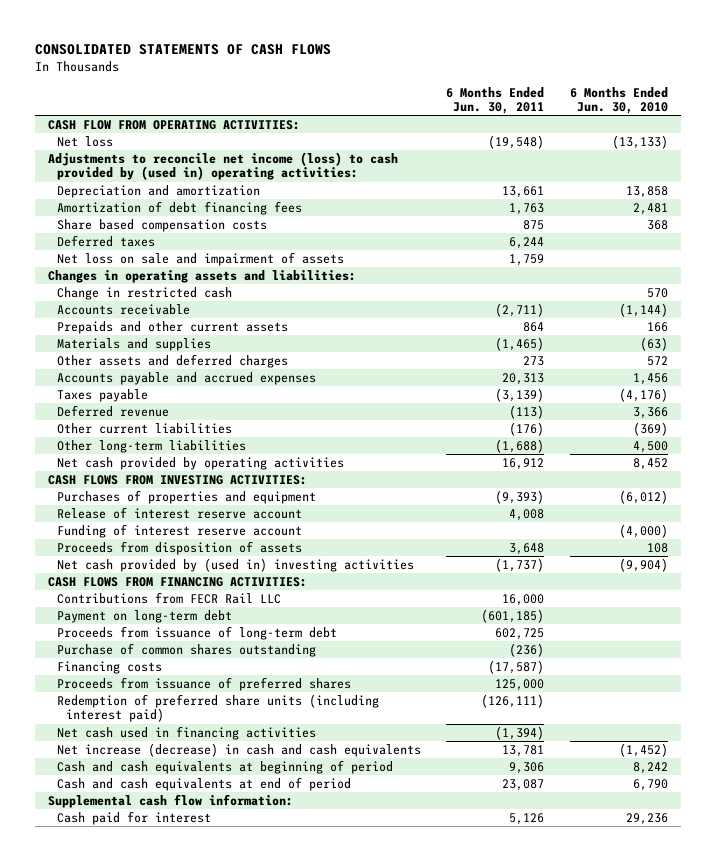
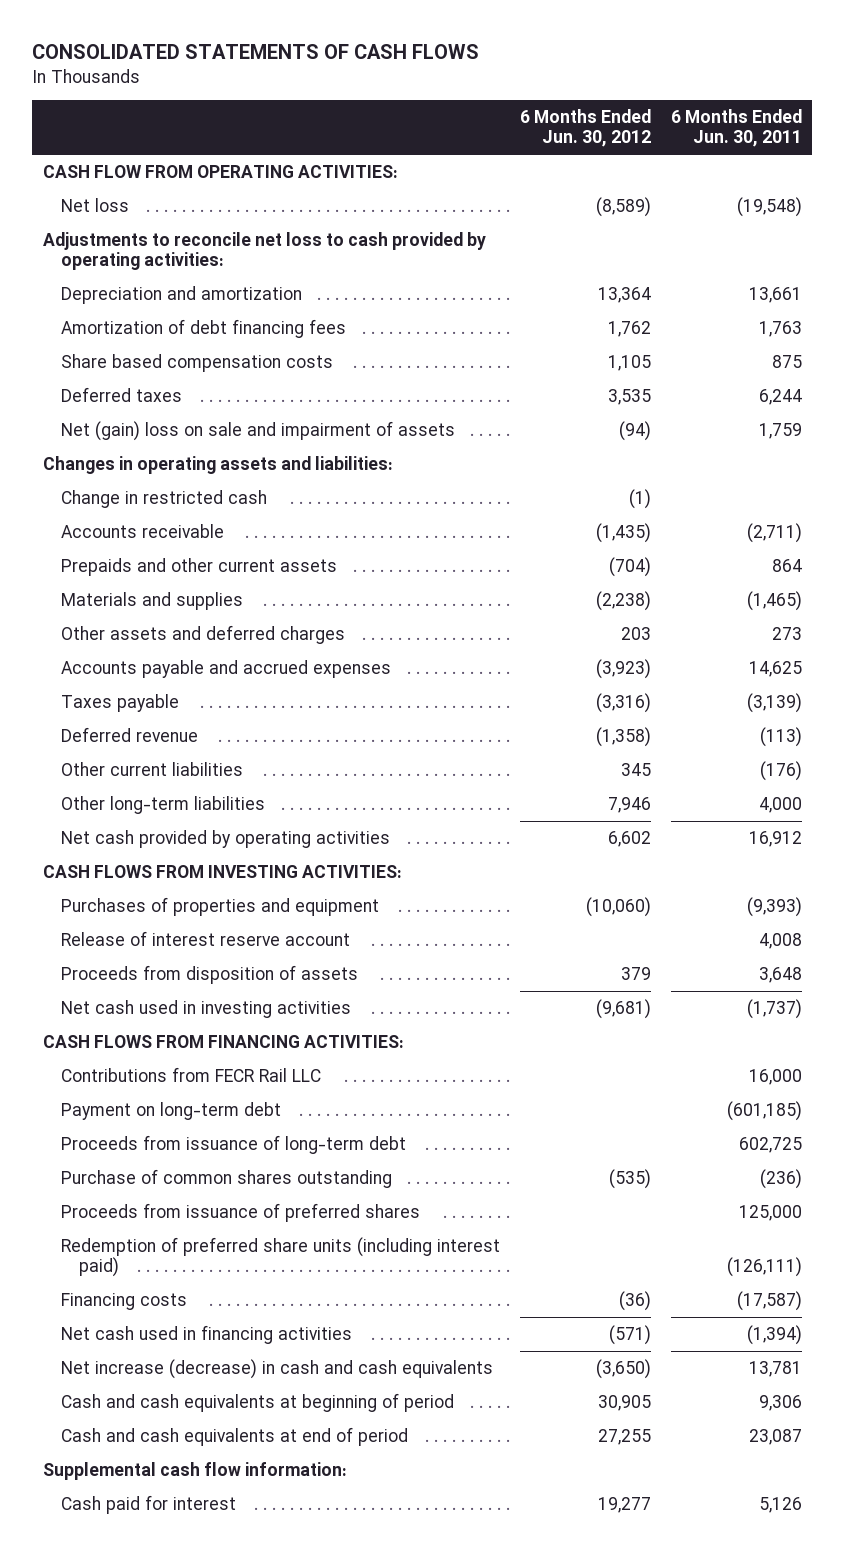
[570,86,669,114] 6 Months Ended Jun. 30, 2010 -> none
none -> [520,108,652,148] 6 Months Ended Jun. 30, 2012
[48,152,399,181] Adjustments to reconcile net income (loss) to cash provided by (used in) operating activities: -> [42,231,486,271] Adjustments to reconcile net loss to cash provided by operating activities:
[56,252,344,267] Net loss on sale and impairment of assets -> [60,420,455,441] Net (gain) loss on sale and impairment of assets
[502,373,545,386] 20,313 -> [749,660,803,677] 14,625
[495,439,545,454] (1,688) -> [759,796,803,813] 4,000
[56,524,302,539] Funding of interest reserve account -> none
[56,558,414,573] Net cash provided by (used in) investing activities -> [60,999,351,1018] Net cash used in investing activities
[56,661,162,675] Financing costs -> [60,1292,187,1310] Financing costs

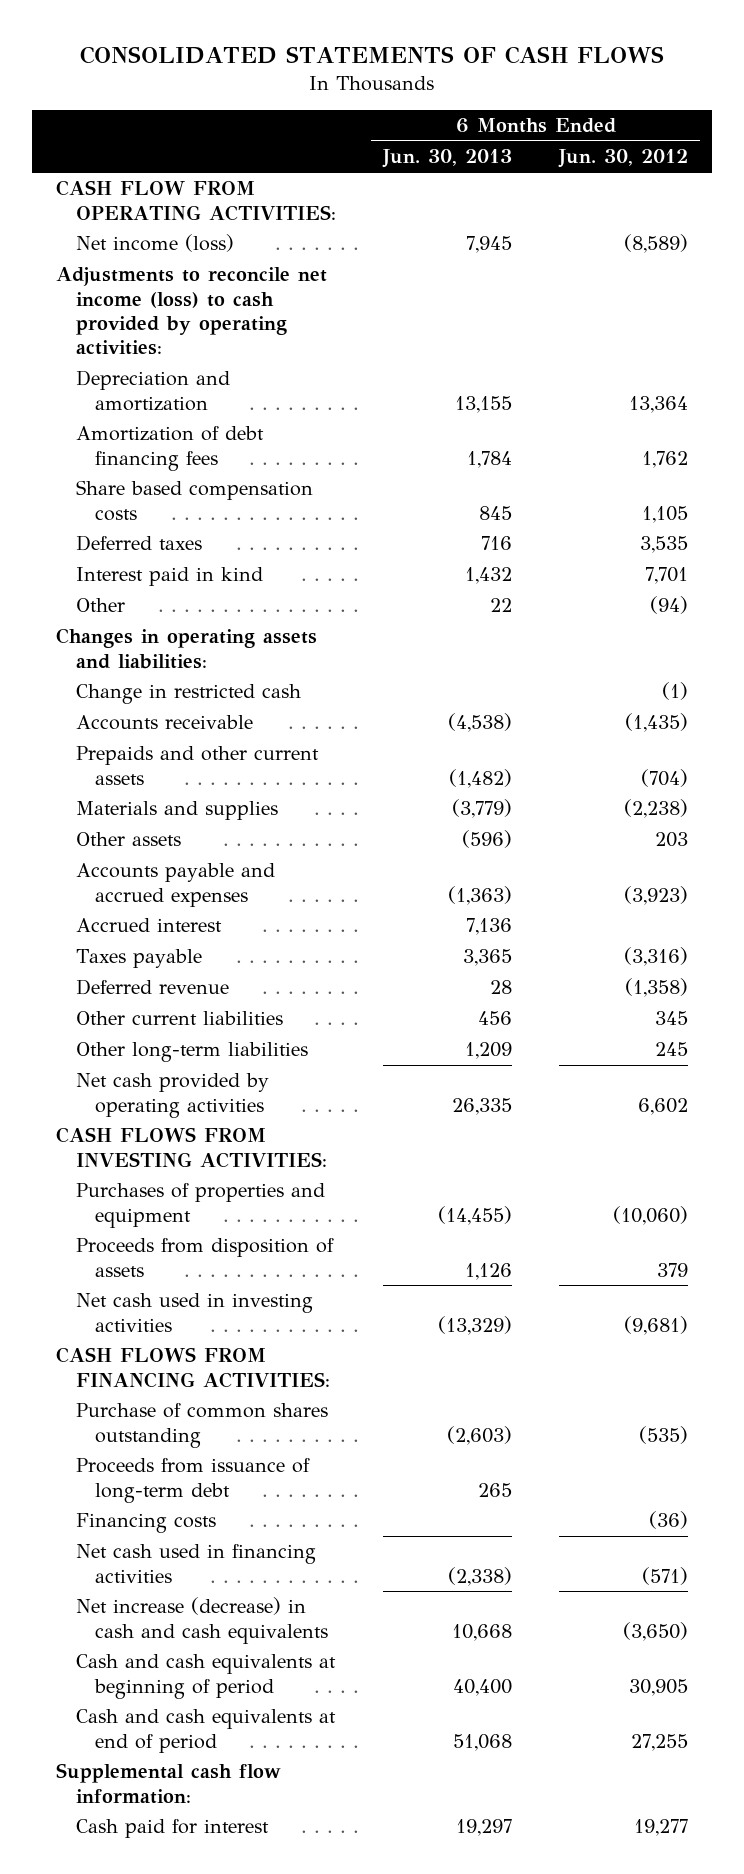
[671,108,803,148] 6 Months Ended Jun. 30, 2011 -> none
none -> [382,149,513,169] Jun. 30, 2013
[60,197,129,212] Net loss -> [75,234,234,253] Net income (loss)
[42,231,486,271] Adjustments to reconcile net loss to cash provided by operating activities: -> [56,267,328,355] Adjustments to reconcile net income (loss) to cash provided by operating activities:
[60,420,455,441] Net (gain) loss on sale and impairment of assets -> none
none -> [75,567,263,587] Interest paid in kind
none -> [75,598,125,613] Other
[60,624,345,644] Other assets and deferred charges -> [75,832,181,847] Other assets
none -> [75,918,222,933] Accrued interest
[608,796,652,813] 7,946 -> [655,1042,689,1057] 245
[60,930,350,946] Release of interest reserve account -> none
[60,1066,321,1082] Contributions from FECR Rail LLC -> none
[60,1101,281,1120] Payment on long-term debt -> none
[60,1202,420,1222] Proceeds from issuance of preferred shares -> none
[60,1236,500,1278] Redemption of preferred share units (including interest paid) -> none
[60,1134,406,1154] Proceeds from issuance of long-term debt -> [75,1458,310,1503] Proceeds from issuance of long-term debt

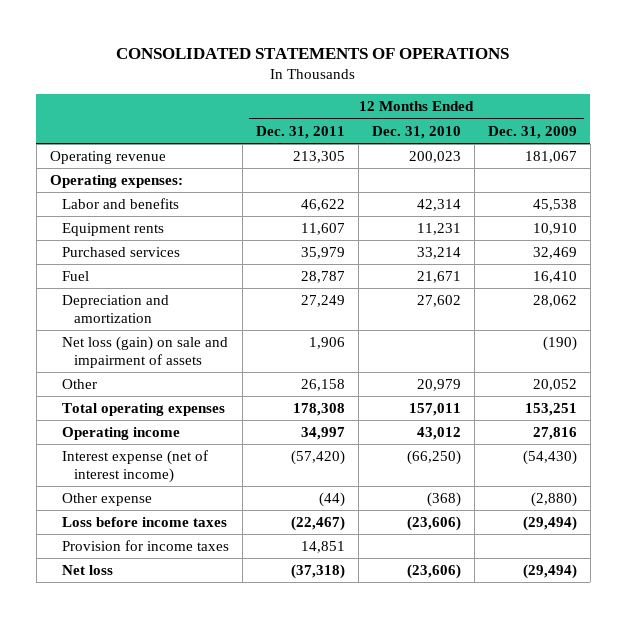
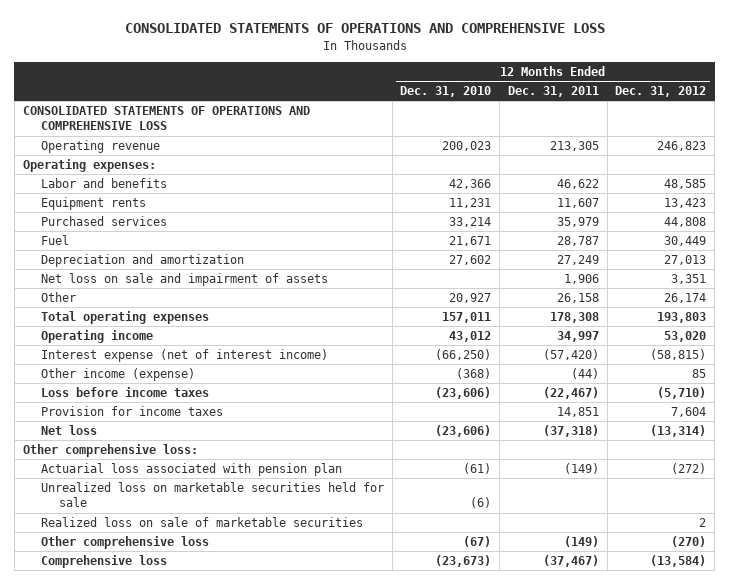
[116,48,510,60] CONSOLIDATED STATEMENTS OF OPERATIONS -> [124,23,605,34] CONSOLIDATED STATEMENTS OF OPERATIONS AND COMPREHENSIVE LOSS
[487,125,577,139] Dec. 31, 2009 -> none
none -> [615,86,707,98] Dec. 31, 2012
none -> [22,106,310,131] CONSOLIDATED STATEMENTS OF OPERATIONS AND COMPREHENSIVE LOSS
[416,199,461,212] 42,314 -> [449,179,492,190] 42,366
[61,336,228,369] Net loss (gain) on sale and impairment of assets -> [40,273,328,287] Net loss on sale and impairment of assets
[416,379,461,392] 20,979 -> [449,293,492,304] 20,927
[61,493,152,507] Other expense -> [40,368,195,382] Other income (expense)
none -> [22,444,198,458] Other comprehensive loss:
none -> [40,463,342,477] Actuarial loss associated with pension plan
none -> [40,482,384,508] Unrealized loss on marketable securities held for sale
none -> [40,517,363,528] Realized loss on sale of marketable securities
none -> [40,536,209,550] Other comprehensive loss
none -> [40,555,167,569] Comprehensive loss

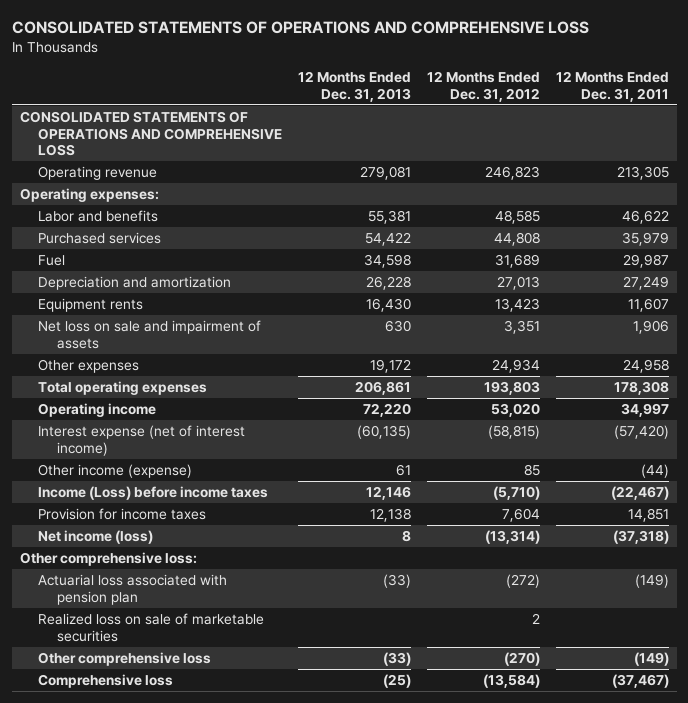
[400,86,492,98] Dec. 31, 2010 -> none
none -> [298,71,412,102] 12 Months Ended Dec. 31, 2013
[556,236,599,247] 28,787 -> [622,254,669,269] 29,987
[664,236,707,247] 30,449 -> [494,254,540,269] 31,689
[40,197,146,211] Equipment rents -> [38,298,144,313] Equipment rents
[40,292,76,303] Other -> [38,359,140,374] Other expenses
[556,293,599,304] 26,158 -> [622,359,669,374] 24,958
[664,293,707,304] 26,174 -> [491,359,540,374] 24,934
[40,387,209,398] Loss before income taxes -> [38,486,269,501] Income (Loss) before income taxes
[40,425,97,436] Net loss -> [38,530,154,545] Net income (loss)
[40,482,384,508] Unrealized loss on marketable securities held for sale -> none

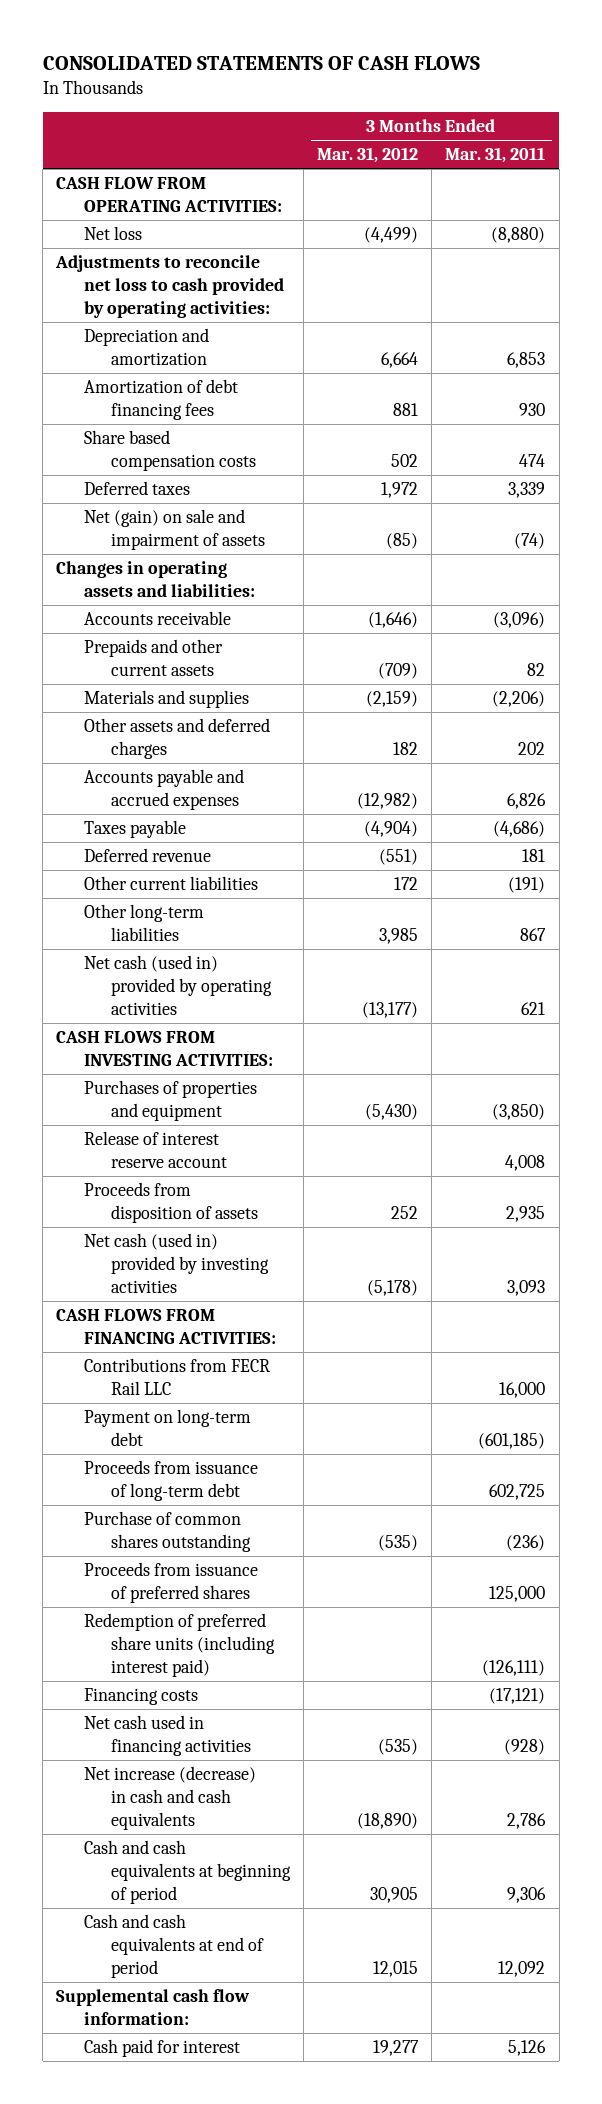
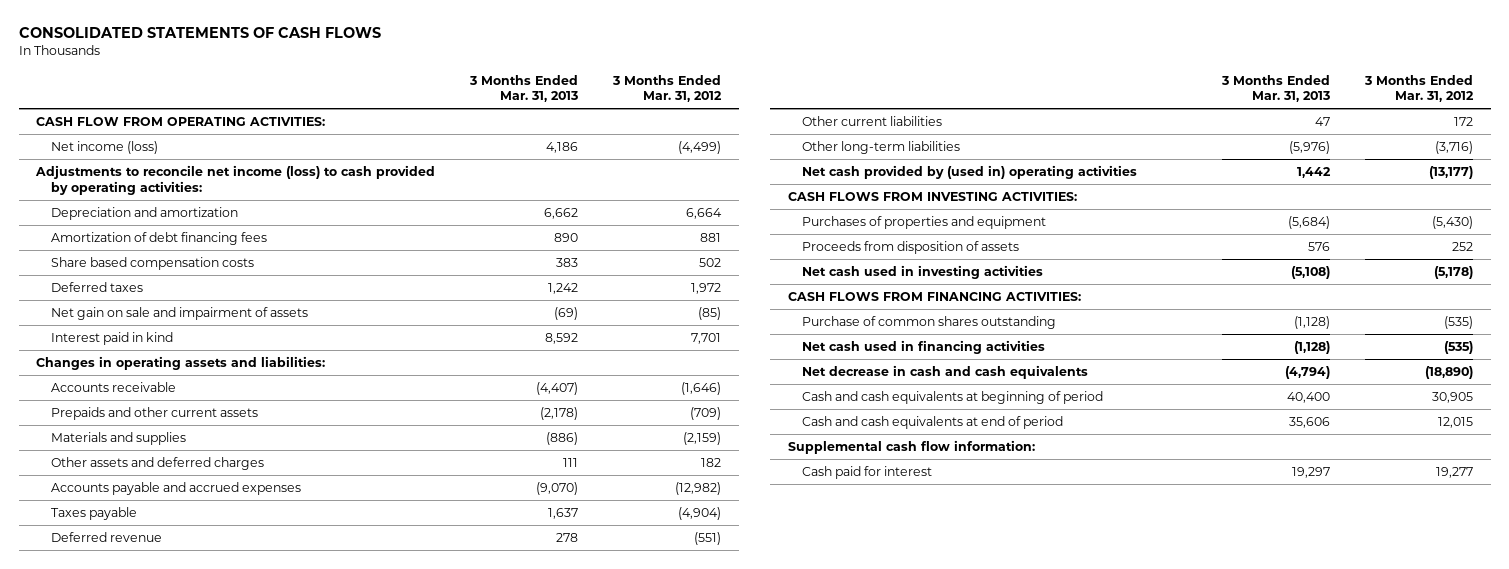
[445,147,546,164] Mar. 31, 2011 -> none
none -> [469,74,579,103] 3 Months Ended Mar. 31, 2013
[83,226,142,241] Net loss -> [50,140,158,154] Net income (loss)
[55,255,284,318] Adjustments to reconcile net loss to cash provided by operating activities: -> [35,164,436,195] Adjustments to reconcile net income (loss) to cash provided by operating activities:
[83,509,266,551] Net (gain) on sale and impairment of assets -> [50,306,308,320] Net gain on sale and impairment of assets
none -> [50,331,173,345] Interest paid in kind
[379,928,419,945] 3,985 -> [1435,140,1474,154] (3,716)
[83,955,273,1015] Net cash (used in) provided by operating activities -> [802,164,1138,179] Net cash provided by (used in) operating activities
[83,1131,228,1169] Release of interest reserve account -> none
[83,1233,270,1293] Net cash (used in) provided by investing activities -> [802,264,1044,279] Net cash used in investing activities
[83,1358,270,1396] Contributions from FECR Rail LLC -> none
[83,1409,251,1447] Payment on long-term debt -> none
[83,1460,258,1502] Proceeds from issuance of long-term debt -> none
[83,1562,258,1604] Proceeds from issuance of preferred shares -> none
[83,1613,276,1677] Redemption of preferred share units (including interest paid) -> none
[83,1688,198,1706] Financing costs -> none
[83,1766,256,1830] Net increase (decrease) in cash and cash equivalents -> [802,364,1089,379] Net decrease in cash and cash equivalents

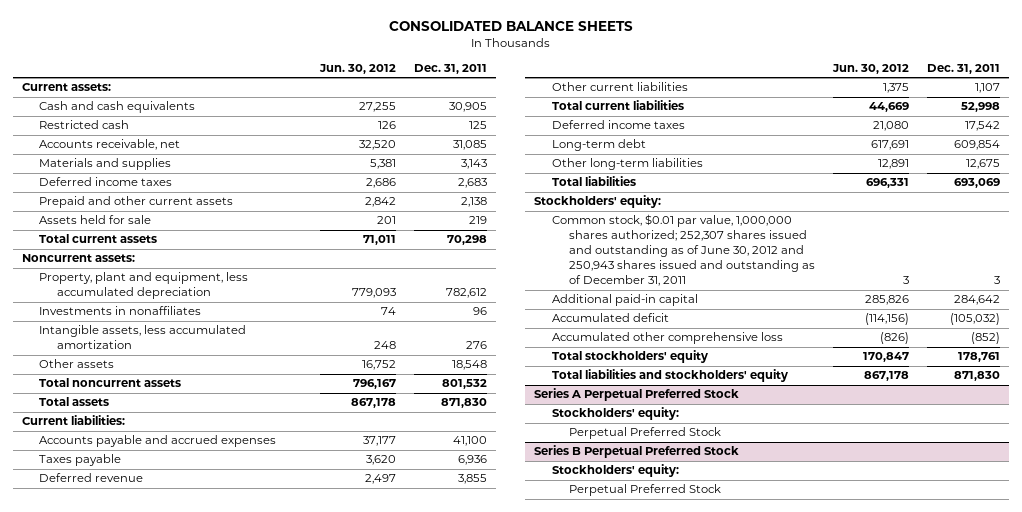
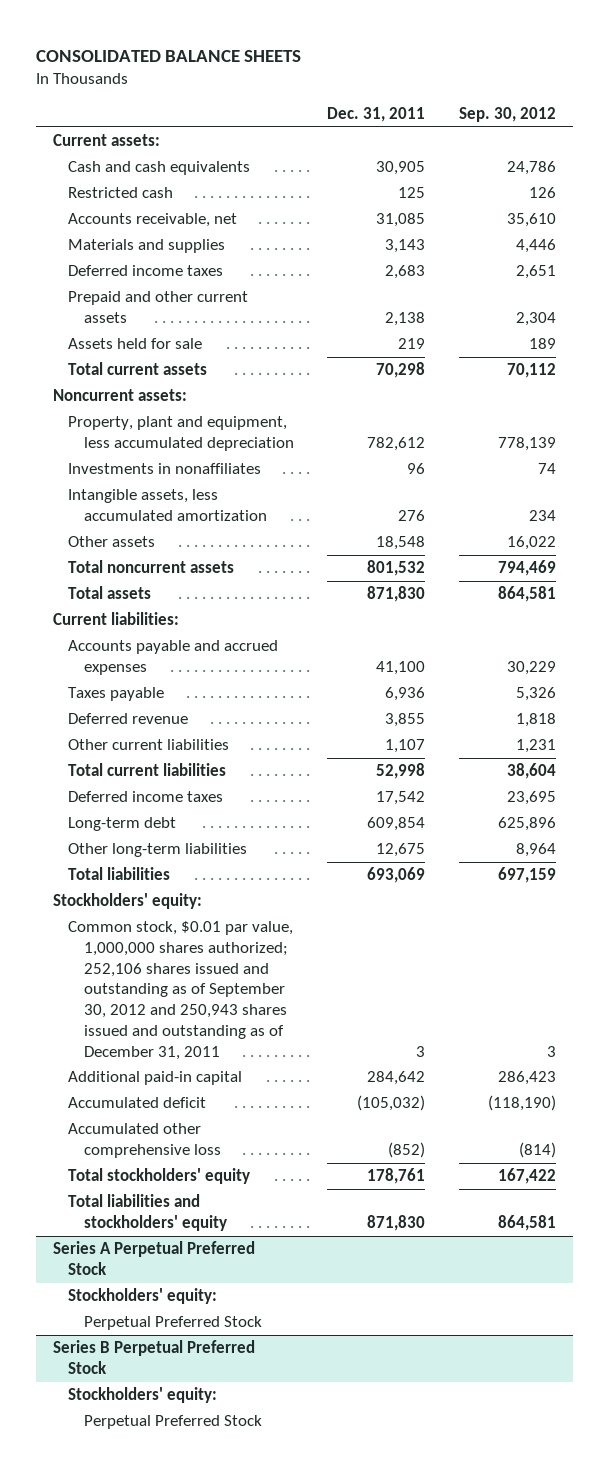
[319,64,397,75] Jun. 30, 2012 -> none
none -> [459,107,557,123] Sep. 30, 2012
[551,214,815,287] Common stock, $0.01 par value, 1,000,000 shares authorized; 252,307 shares issued and outstanding as of June 30, 2012 and 250,943 shares issued and outstanding as of December 31, 2011 -> [68,921,294,1060] Common stock, $0.01 par value, 1,000,000 shares authorized; 252,106 shares issued and outstanding as of September 30, 2012 and 250,943 shares issued and outstanding as of December 31, 2011

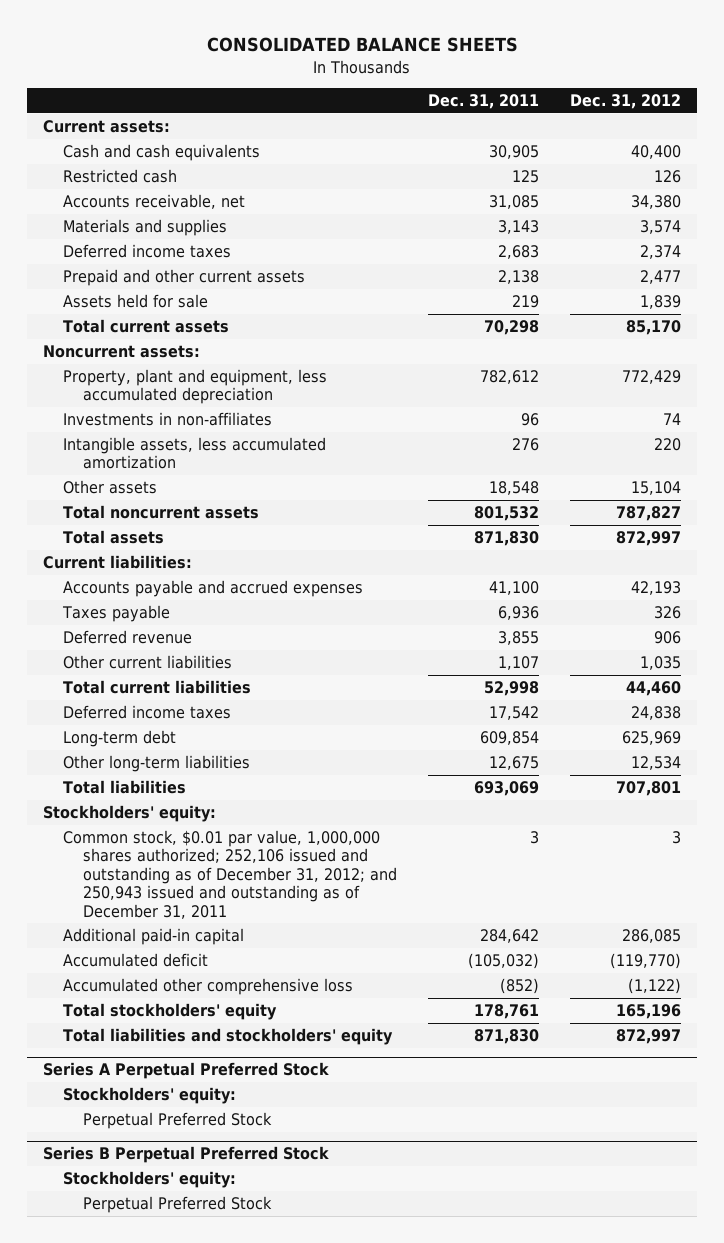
[459,107,557,123] Sep. 30, 2012 -> none
none -> [570,94,682,110] Dec. 31, 2012
[68,463,262,475] Investments in nonaffiliates -> [62,411,272,426] Investments in non-affiliates
[68,921,294,1060] Common stock, $0.01 par value, 1,000,000 shares authorized; 252,106 shares issued and outstanding as of September 30, 2012 and 250,943 shares issued and outstanding as of December 31, 2011 -> [62,829,397,919] Common stock, $0.01 par value, 1,000,000 shares authorized; 252,106 issued and outstanding as of December 31, 2012; and 250,943 issued and outstanding as of December 31, 2011

